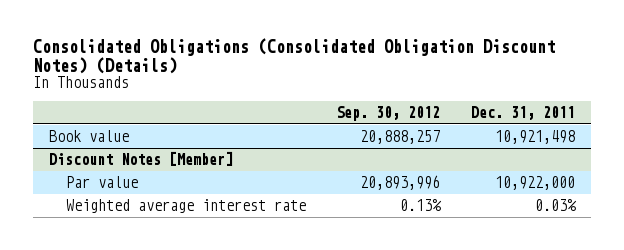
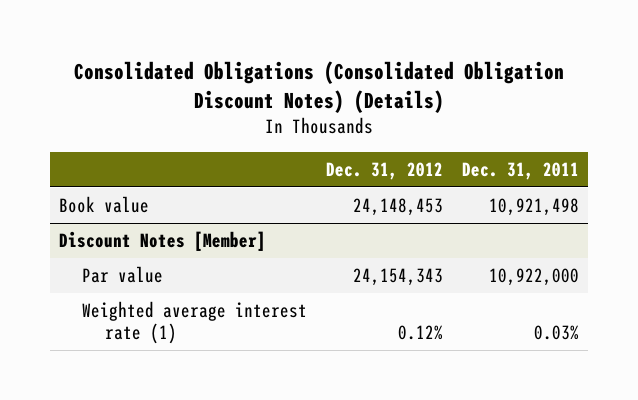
[336,105,441,121] Sep. 30, 2012 -> none
none -> [325,162,443,181] Dec. 31, 2012
[65,199,306,214] Weighted average interest rate -> [81,301,307,344] Weighted average interest rate (1)

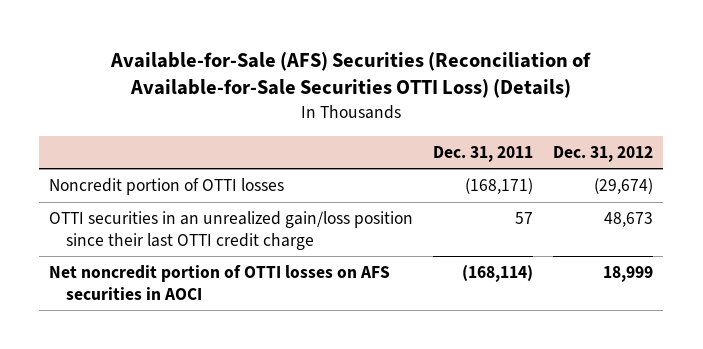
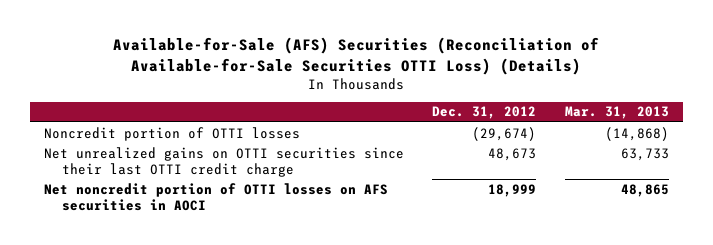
[433,145,534,162] Dec. 31, 2011 -> none
none -> [564,106,669,120] Mar. 31, 2013
[49,211,414,250] OTTI securities in an unrealized gain/loss position since their last OTTI credit charge -> [43,146,404,177] Net unrealized gains on OTTI securities since their last OTTI credit charge

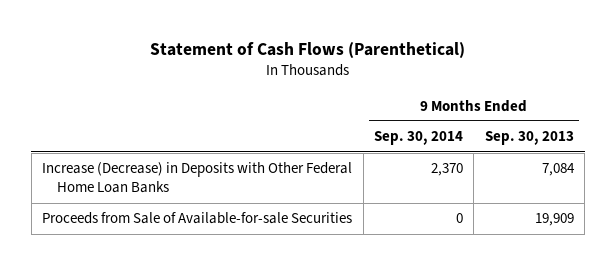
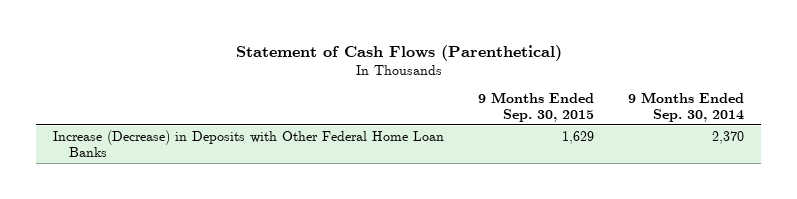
[484,131,574,146] Sep. 30, 2013 -> none
none -> [478,92,595,122] 9 Months Ended Sep. 30, 2015
[42,212,353,225] Proceeds from Sale of Available-for-sale Securities -> none

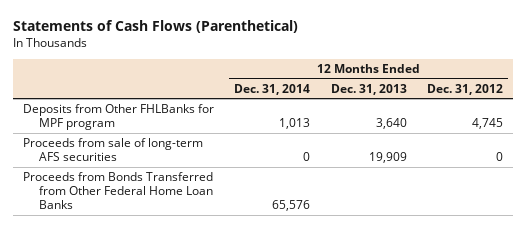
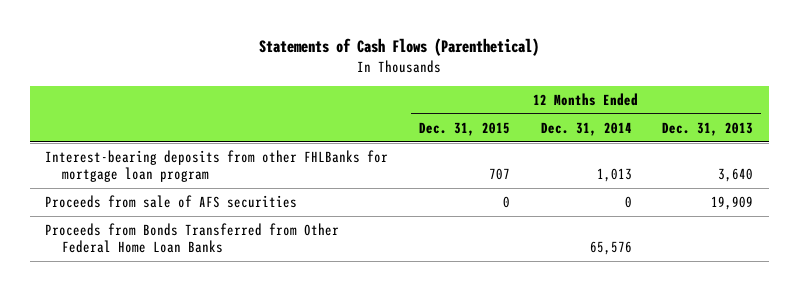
[426,83,503,95] Dec. 31, 2012 -> none
none -> [419,121,511,136] Dec. 31, 2015
[22,104,214,131] Deposits from Other FHLBanks for MPF program -> [45,149,389,183] Interest-bearing deposits from other FHLBanks for mortgage loan program
[22,138,203,162] Proceeds from sale of long-term AFS securities -> [45,194,298,208] Proceeds from sale of AFS securities

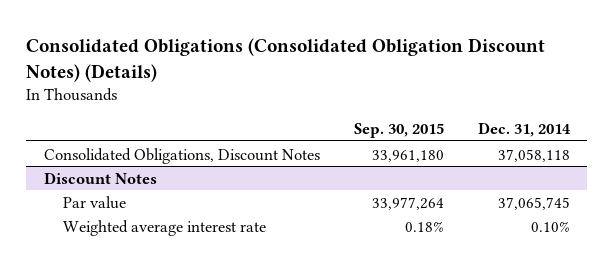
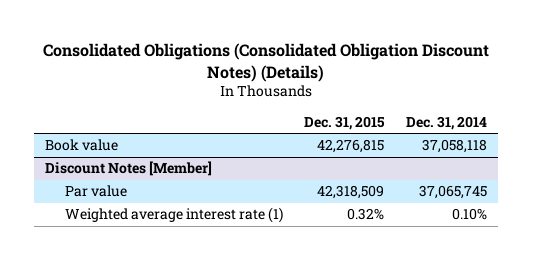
[353,122,444,138] Sep. 30, 2015 -> none
none -> [304,115,386,130] Dec. 31, 2015
[43,147,320,164] Consolidated Obligations, Discount Notes -> [45,139,119,152] Book value
[43,171,157,184] Discount Notes -> [45,161,213,177] Discount Notes [Member]
[62,219,266,236] Weighted average interest rate -> [64,207,283,224] Weighted average interest rate (1)

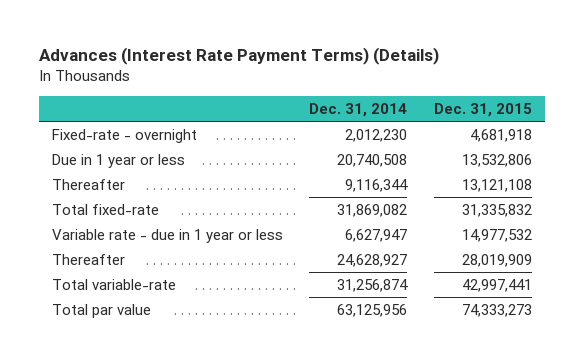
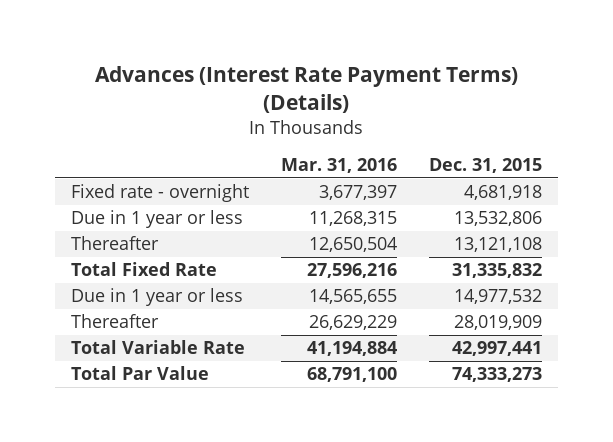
[309,103,408,118] Dec. 31, 2014 -> none
none -> [280,157,397,173] Mar. 31, 2016
[51,128,197,143] Fixed-rate - overnight -> [70,184,249,203] Fixed rate - overnight
[51,203,159,215] Total fixed-rate -> [70,262,217,277] Total Fixed Rate
[51,228,283,243] Variable rate - due in 1 year or less -> [70,288,243,307] Due in 1 year or less
[51,278,176,290] Total variable-rate -> [70,340,245,355] Total Variable Rate
[51,303,151,318] Total par value -> [70,366,209,381] Total Par Value

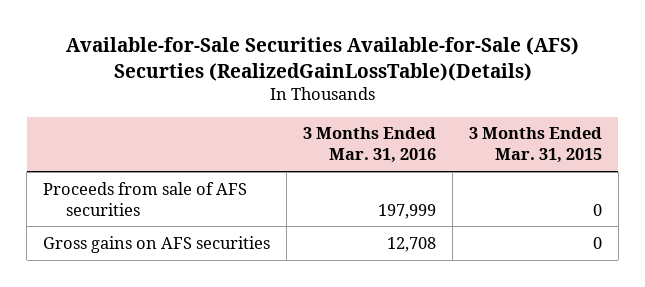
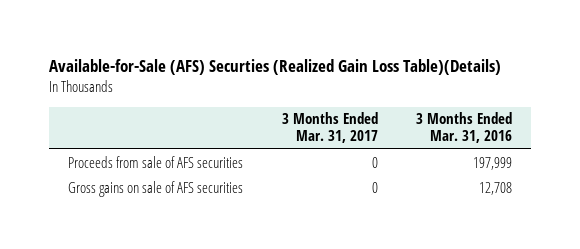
[65,37,579,81] Available-for-Sale Securities Available-for-Sale (AFS) Securties (RealizedGainLossTable)(Details) -> [49,59,502,76] Available-for-Sale (AFS) Securties (Realized Gain Loss Table)(Details)
[468,127,602,164] 3 Months Ended Mar. 31, 2015 -> none
none -> [281,112,378,144] 3 Months Ended Mar. 31, 2017
[43,235,271,253] Gross gains on AFS securities -> [68,180,244,197] Gross gains on sale of AFS securities

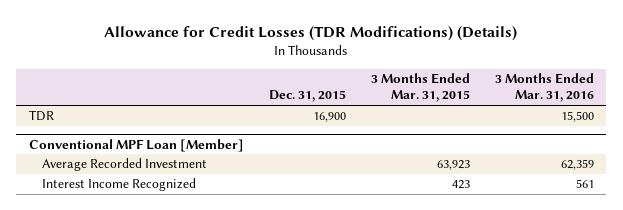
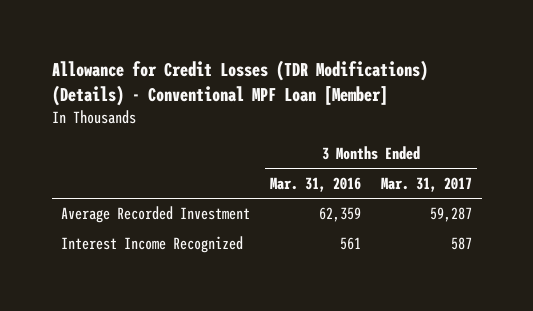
[104,26,518,42] Allowance for Credit Losses (TDR Modifications) (Details) -> [51,60,428,107] Allowance for Credit Losses (TDR Modifications) (Details) - Conventional MPF Loan [Member]
[268,90,346,103] Dec. 31, 2015 -> none
[370,73,470,103] 3 Months Ended Mar. 31, 2015 -> none
none -> [380,177,472,193] Mar. 31, 2017
[28,110,54,122] TDR -> none
[28,138,244,152] Conventional MPF Loan [Member] -> none

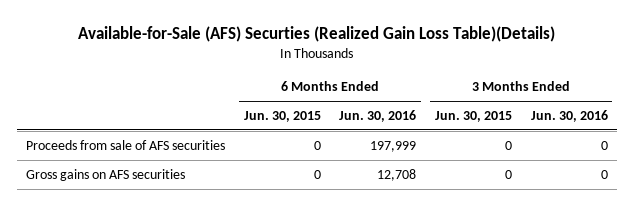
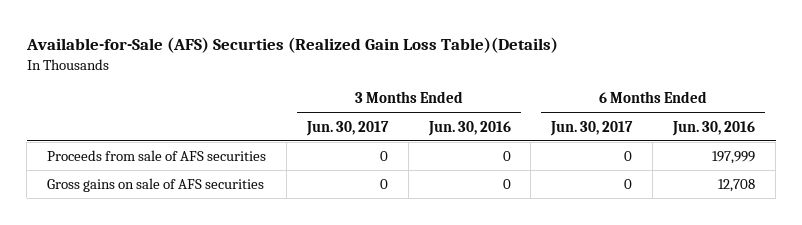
[243,111,321,123] Jun. 30, 2015 -> none
[435,111,513,123] Jun. 30, 2015 -> none
none -> [305,120,389,136] Jun. 30, 2017
none -> [550,120,634,136] Jun. 30, 2017
[26,169,186,182] Gross gains on AFS securities -> [46,178,264,193] Gross gains on sale of AFS securities

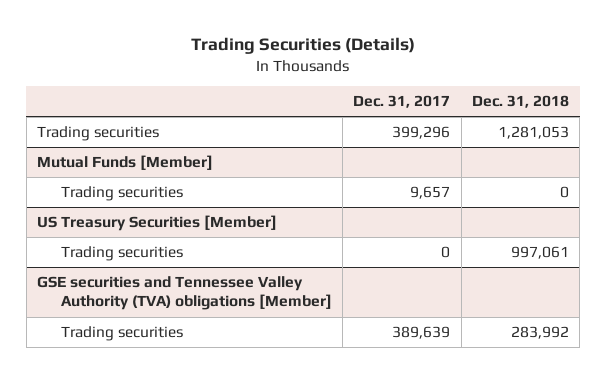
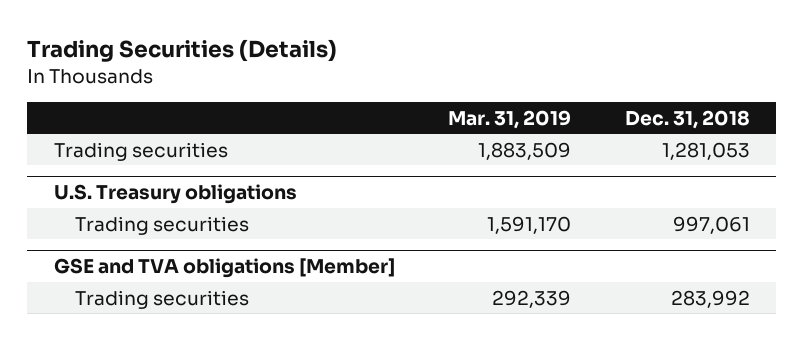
[353,95,451,109] Dec. 31, 2017 -> none
none -> [448,109,572,129] Mar. 31, 2019
[37,155,214,171] Mutual Funds [Member] -> none
[60,186,183,202] Trading securities -> none
[37,215,278,232] US Treasury Securities [Member] -> [53,184,297,205] U.S. Treasury obligations
[37,276,332,311] GSE securities and Tennessee Valley Authority (TVA) obligations [Member] -> [53,258,395,279] GSE and TVA obligations [Member]

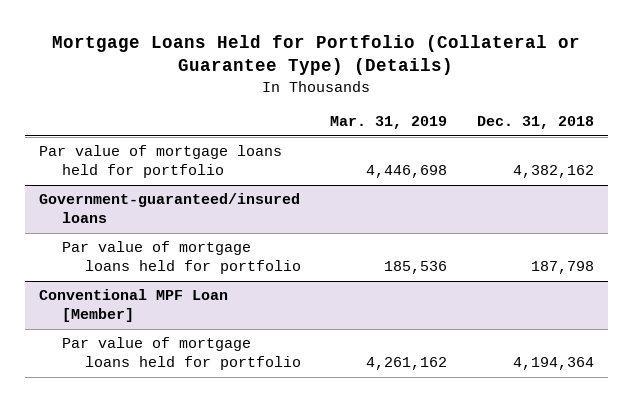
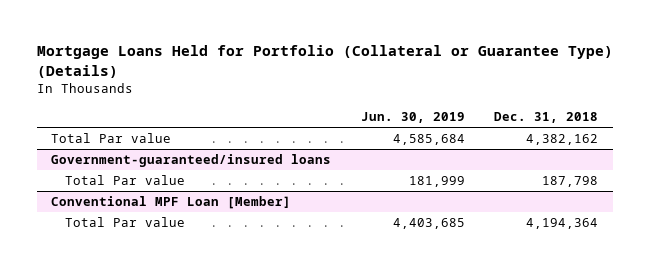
[330,116,448,130] Mar. 31, 2019 -> none
none -> [360,111,465,123] Jun. 30, 2019
[39,145,283,179] Par value of mortgage loans held for portfolio -> [51,133,172,144] Total Par value
[62,241,302,275] Par value of mortgage loans held for portfolio -> [64,175,185,186] Total Par value
[62,337,302,371] Par value of mortgage loans held for portfolio -> [64,217,185,228] Total Par value

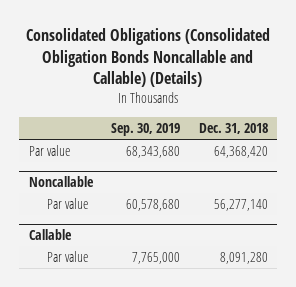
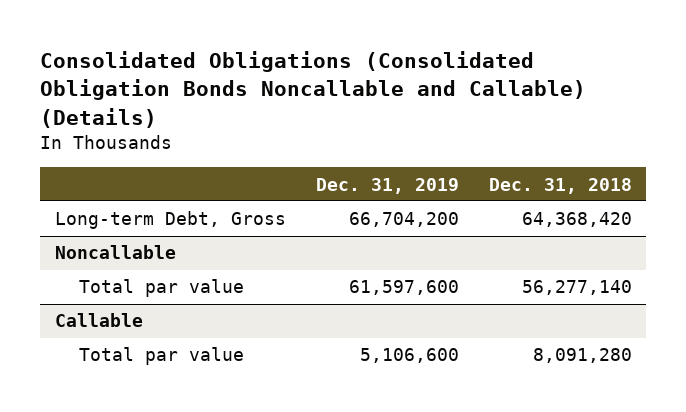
[111,123,181,137] Sep. 30, 2019 -> none
none -> [315,177,459,194] Dec. 31, 2019
[28,145,70,157] Par value -> [54,211,286,230] Long-term Debt, Gross
[46,198,88,210] Par value -> [79,279,245,298] Total par value
[46,251,88,263] Par value -> [79,347,245,366] Total par value

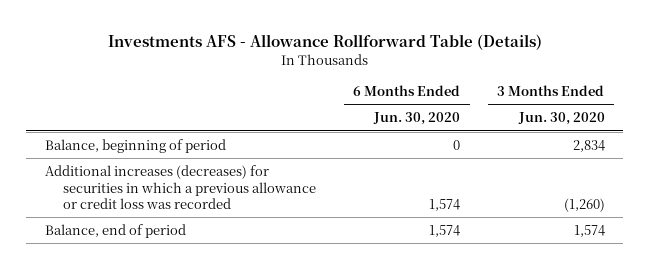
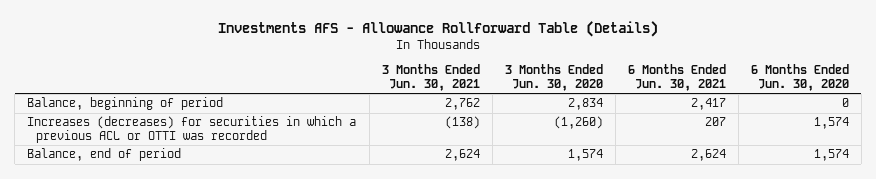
none -> [381,64,480,92] 3 Months Ended Jun. 30, 2021
none -> [627,64,726,92] 6 Months Ended Jun. 30, 2021
[45,165,316,210] Additional increases (decreases) for securities in which a previous allowance or credit loss was recorded -> [27,116,357,144] Increases (decreases) for securities in which a previous ACL or OTTI was recorded

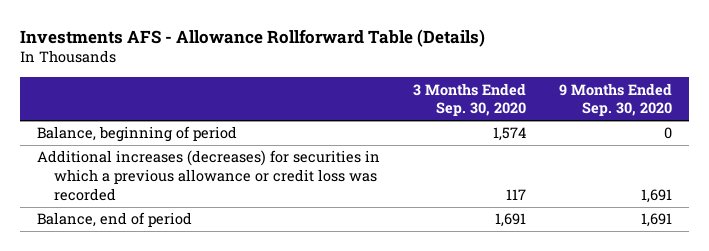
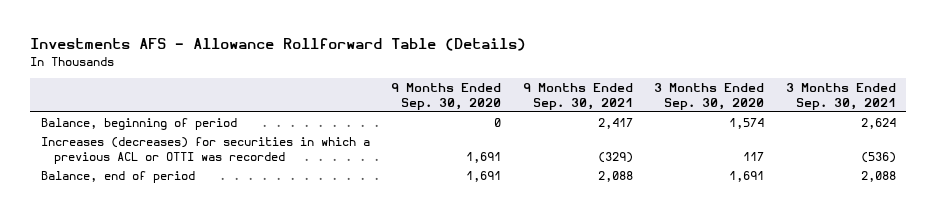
none -> [522,82,633,110] 9 Months Ended Sep. 30, 2021
none -> [785,82,896,110] 3 Months Ended Sep. 30, 2021
[36,150,380,202] Additional increases (decreases) for securities in which a previous allowance or credit loss was recorded -> [40,137,370,165] Increases (decreases) for securities in which a previous ACL or OTTI was recorded

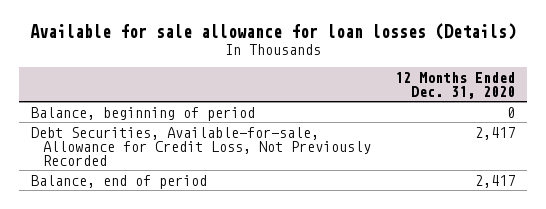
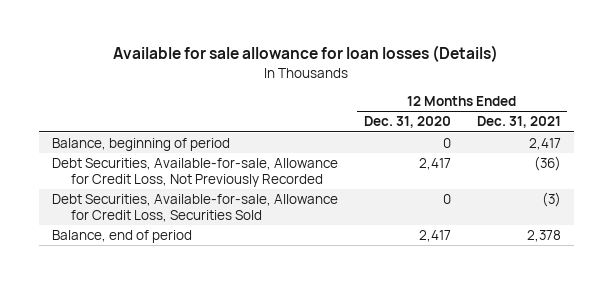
none -> [476,116,561,129] Dec. 31, 2021
none -> [51,194,338,222] Debt Securities, Available-for-sale, Allowance for Credit Loss, Securities Sold

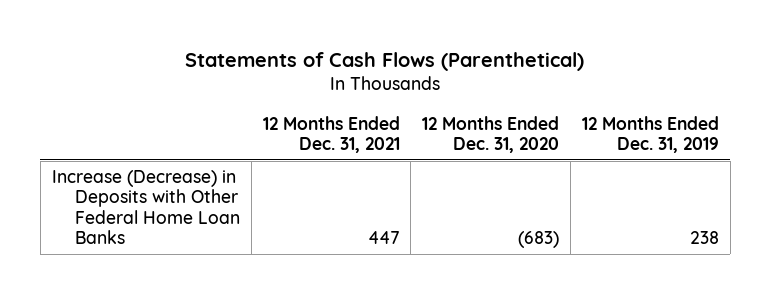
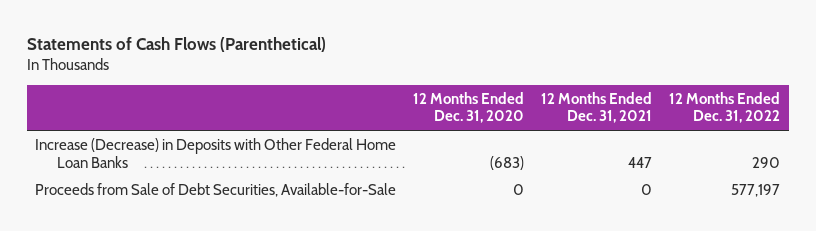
[581,115,719,154] 12 Months Ended Dec. 31, 2019 -> none
none -> [669,91,781,124] 12 Months Ended Dec. 31, 2022
none -> [35,183,397,198] Proceeds from Sale of Debt Securities, Available-for-Sale

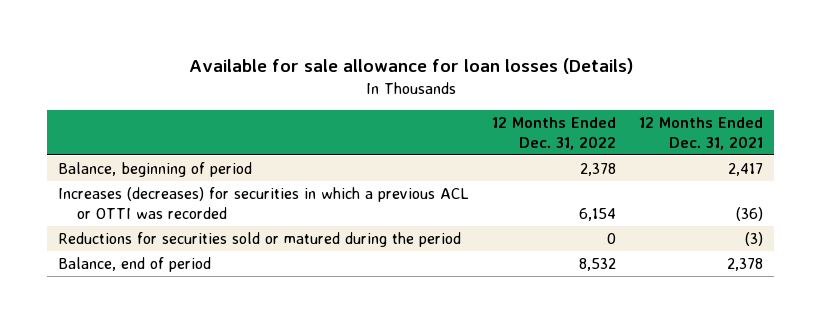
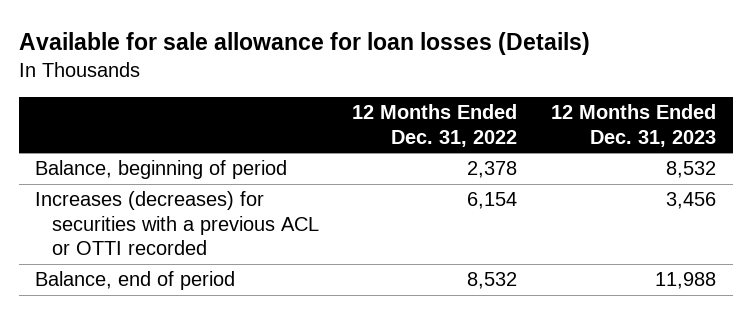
[638,116,763,150] 12 Months Ended Dec. 31, 2021 -> none
none -> [551,104,717,147] 12 Months Ended Dec. 31, 2023
[58,231,462,247] Reductions for securities sold or matured during the period -> none
[58,186,470,219] Increases (decreases) for securities in which a previous ACL or OTTI was recorded -> [35,191,319,256] Increases (decreases) for securities with a previous ACL or OTTI recorded

